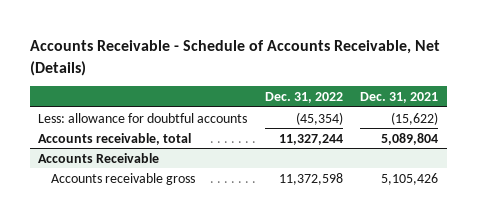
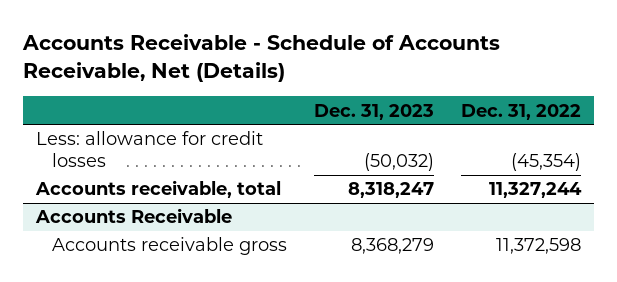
[360,92,439,104] Dec. 31, 2021 -> none
none -> [314,103,435,120] Dec. 31, 2023
[38,112,248,123] Less: allowance for doubtful accounts -> [35,131,263,168] Less: allowance for credit losses

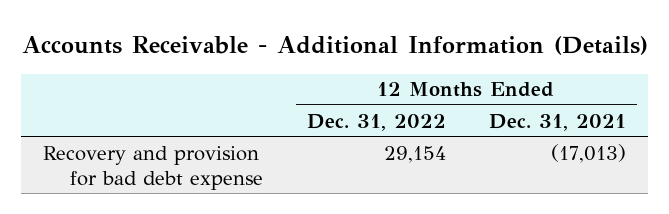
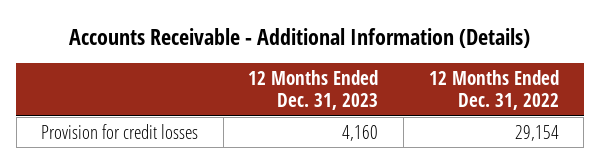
[489,113,627,131] Dec. 31, 2021 -> none
none -> [248,70,379,111] 12 Months Ended Dec. 31, 2023
[42,145,263,191] Recovery and provision for bad debt expense -> [41,123,199,139] Provision for credit losses

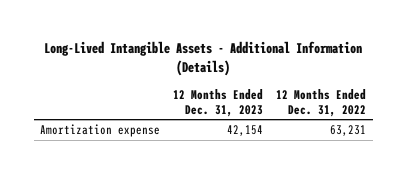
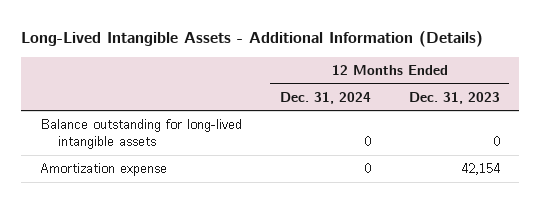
[276,88,367,117] 12 Months Ended Dec. 31, 2022 -> none
none -> [279,91,371,104] Dec. 31, 2024
none -> [39,119,242,150] Balance outstanding for long-lived intangible assets

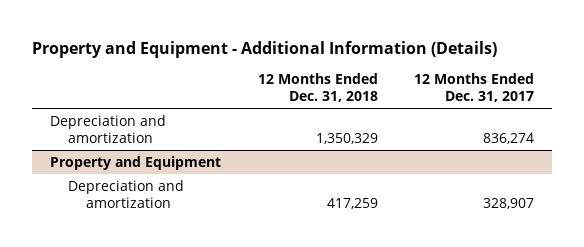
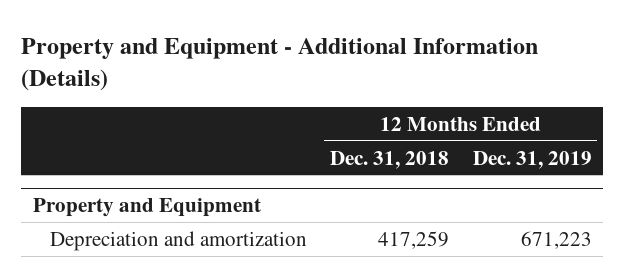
[414,73,535,103] 12 Months Ended Dec. 31, 2017 -> none
none -> [472,150,592,169] Dec. 31, 2019
[50,114,167,143] Depreciation and amortization -> none

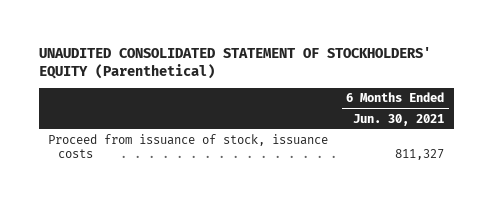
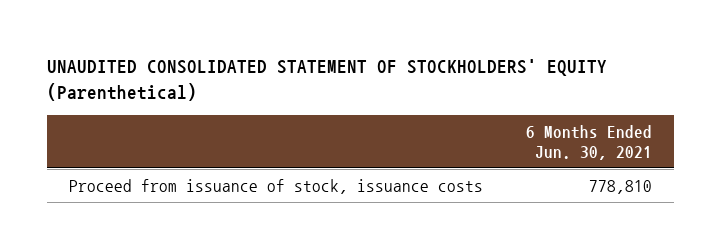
[395,149,445,161] 811,327 -> [589,179,653,194] 778,810

